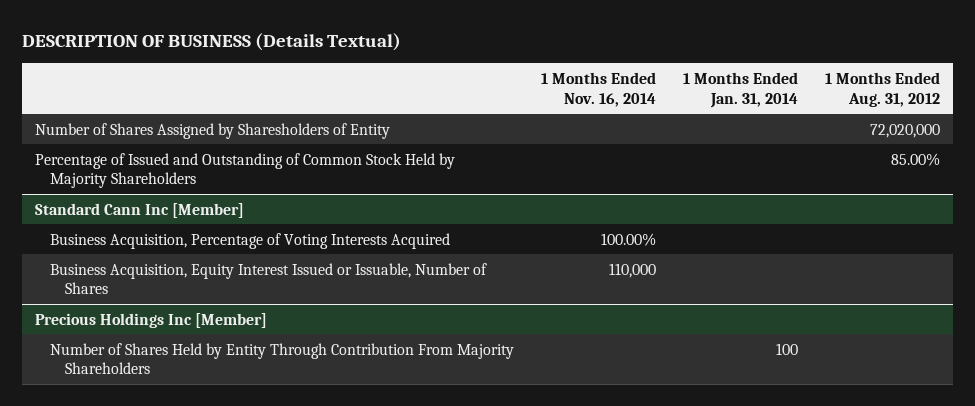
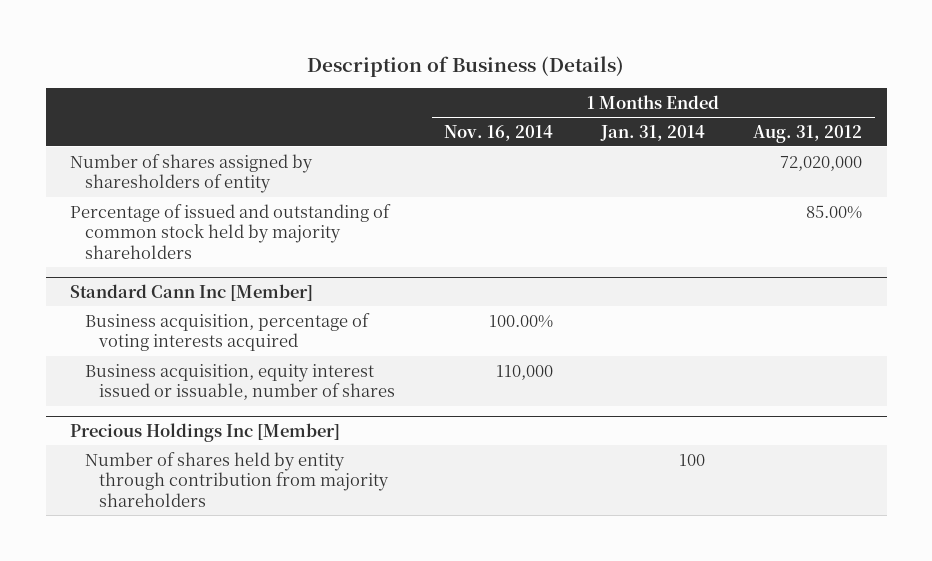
[21,33,401,52] DESCRIPTION OF BUSINESS (Details Textual) -> [307,55,625,77] Description of Business (Details)
[35,122,391,139] Number of Shares Assigned by Sharesholders of Entity -> [69,153,313,194] Number of shares assigned by sharesholders of entity
[35,152,456,189] Percentage of Issued and Outstanding of Common Stock Held by Majority Shareholders -> [69,203,391,260] Percentage of issued and outstanding of common stock held by majority shareholders
[50,232,451,249] Business Acquisition, Percentage of Voting Interests Acquired -> [84,312,370,352] Business acquisition, percentage of voting interests acquired
[50,262,488,295] Business Acquisition, Equity Interest Issued or Issuable, Number of Shares -> [84,363,396,401] Business acquisition, equity interest issued or issuable, number of shares
[50,342,515,375] Number of Shares Held by Entity Through Contribution From Majority Shareholders -> [84,451,390,508] Number of shares held by entity through contribution from majority shareholders

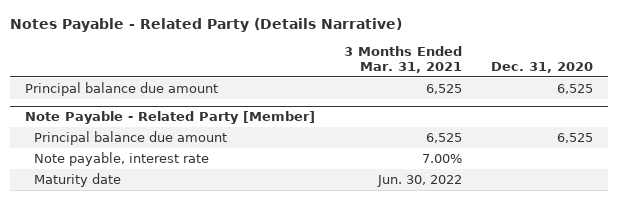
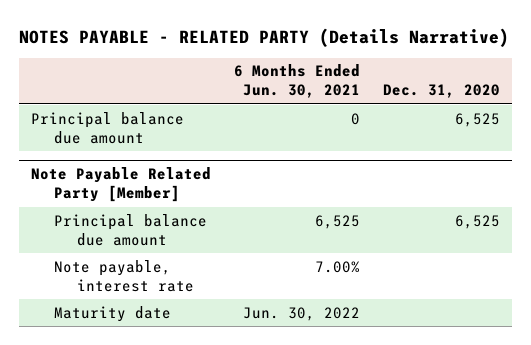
[9,18,402,33] Notes Payable - Related Party (Details Narrative) -> [19,27,510,47] NOTES PAYABLE - RELATED PARTY (Details Narrative)
[343,46,462,73] 3 Months Ended Mar. 31, 2021 -> none
none -> [233,64,360,99] 6 Months Ended Jun. 30, 2021
[24,111,315,125] Note Payable - Related Party [Member] -> [30,167,211,203] Note Payable Related Party [Member]

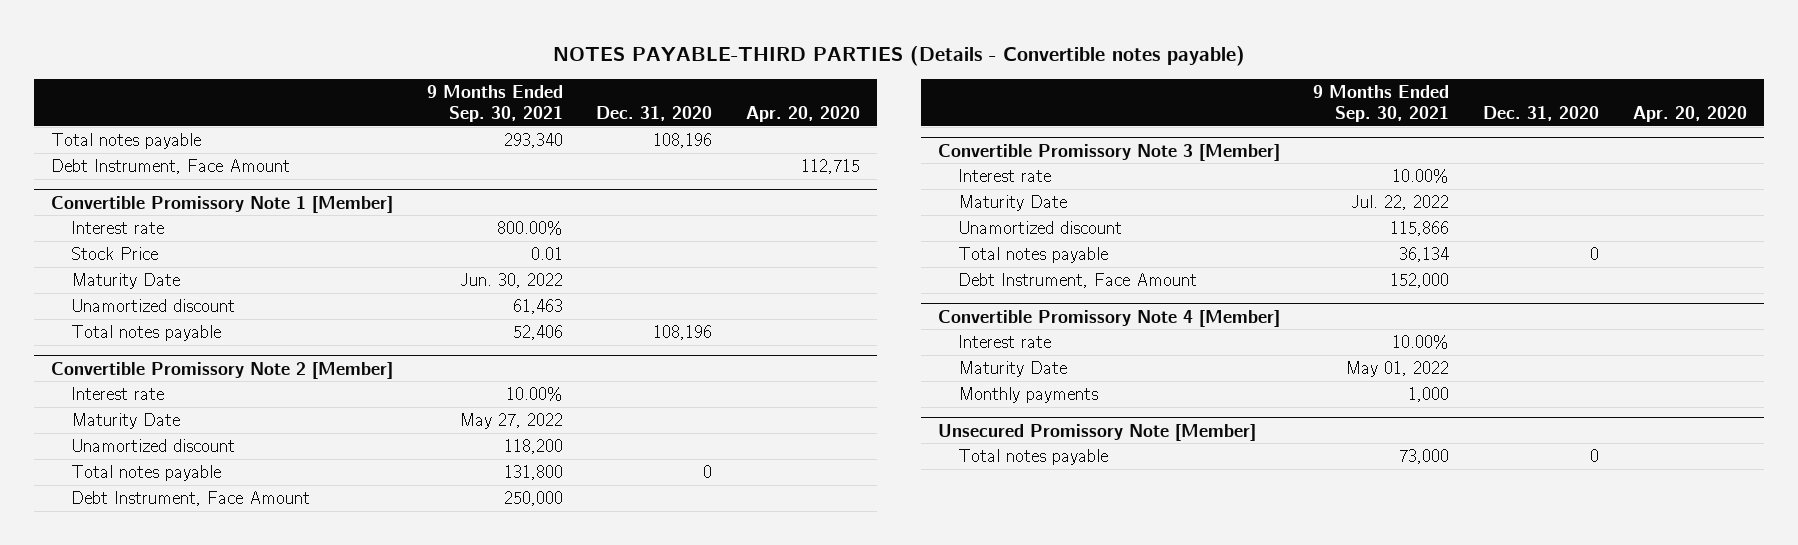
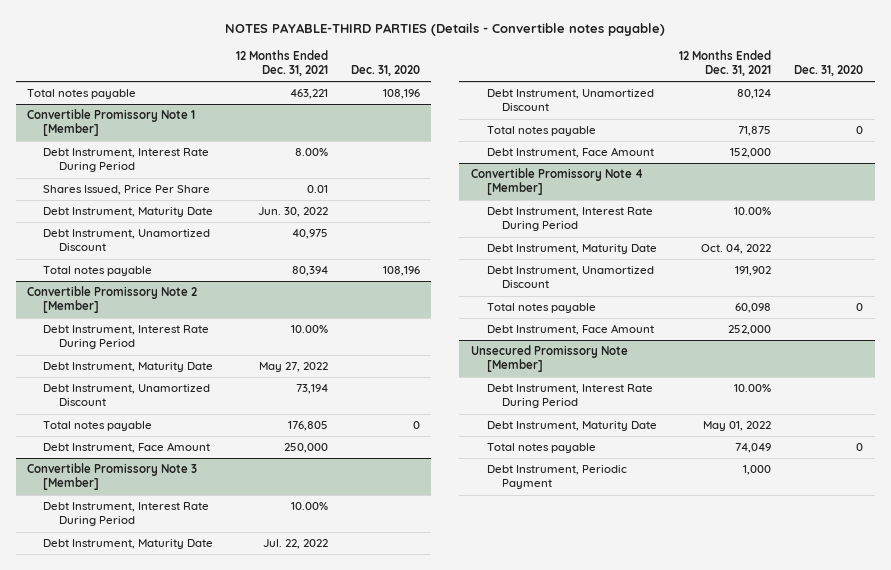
[426,85,563,122] 9 Months Ended Sep. 30, 2021 -> none
[746,105,861,122] Apr. 20, 2020 -> none
none -> [235,49,328,77] 12 Months Ended Dec. 31, 2021
[51,159,291,175] Debt Instrument, Face Amount -> none
[70,221,164,235] Interest rate -> [42,148,209,173] Debt Instrument, Interest Rate During Period
[70,247,158,261] Stock Price -> [42,185,210,196] Shares Issued, Price Per Share
[70,273,180,290] Maturity Date -> [42,207,213,218] Debt Instrument, Maturity Date
[70,299,235,313] Unamortized discount -> [42,229,210,252] Debt Instrument, Unamortized Discount
[70,387,164,401] Interest rate -> [42,325,209,350] Debt Instrument, Interest Rate During Period
[70,413,180,430] Maturity Date -> [42,362,213,373] Debt Instrument, Maturity Date
[70,439,235,453] Unamortized discount -> [42,384,210,407] Debt Instrument, Unamortized Discount
[957,169,1051,183] Interest rate -> [42,502,209,527] Debt Instrument, Interest Rate During Period
[957,195,1067,212] Maturity Date -> [42,539,213,550] Debt Instrument, Maturity Date
[957,221,1122,235] Unamortized discount -> [486,89,654,112] Debt Instrument, Unamortized Discount
[957,387,1098,404] Monthly payments -> none
[957,335,1051,349] Interest rate -> [486,207,653,232] Debt Instrument, Interest Rate During Period
[957,361,1067,378] Maturity Date -> [486,244,657,255] Debt Instrument, Maturity Date
none -> [486,266,654,289] Debt Instrument, Unamortized Discount
none -> [486,303,596,314] Total notes payable
none -> [486,324,654,336] Debt Instrument, Face Amount
none -> [486,384,653,409] Debt Instrument, Interest Rate During Period
none -> [486,421,657,432] Debt Instrument, Maturity Date
none -> [486,465,627,490] Debt Instrument, Periodic Payment

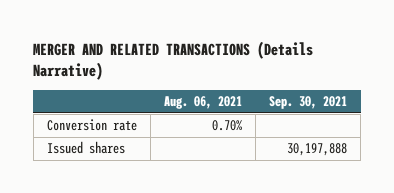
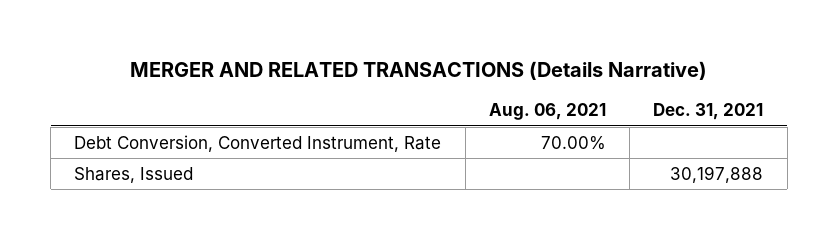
[269,96,348,110] Sep. 30, 2021 -> none
none -> [653,103,764,121] Dec. 31, 2021
[46,119,137,132] Conversion rate -> [74,134,442,152] Debt Conversion, Converted Instrument, Rate
[212,120,243,132] 0.70% -> [540,135,606,150] 70.00%
[46,141,125,155] Issued shares -> [74,166,194,183] Shares, Issued

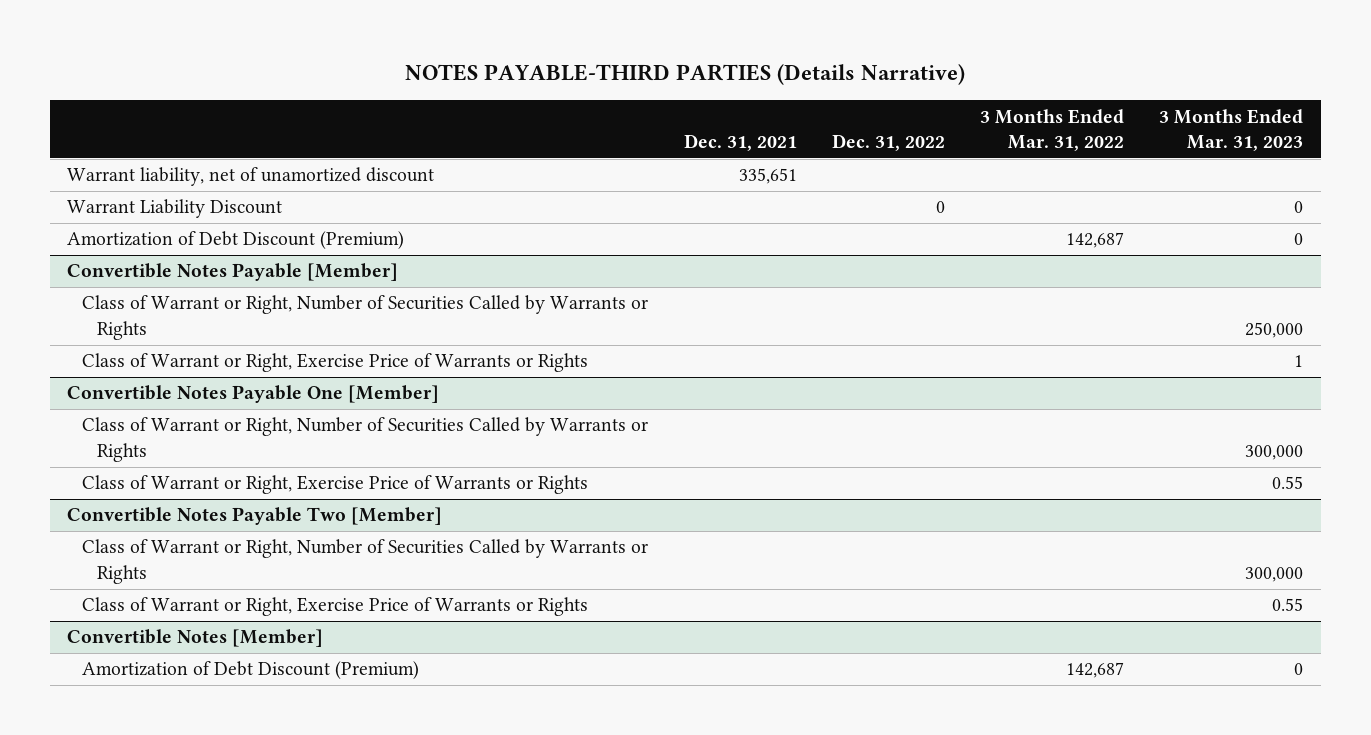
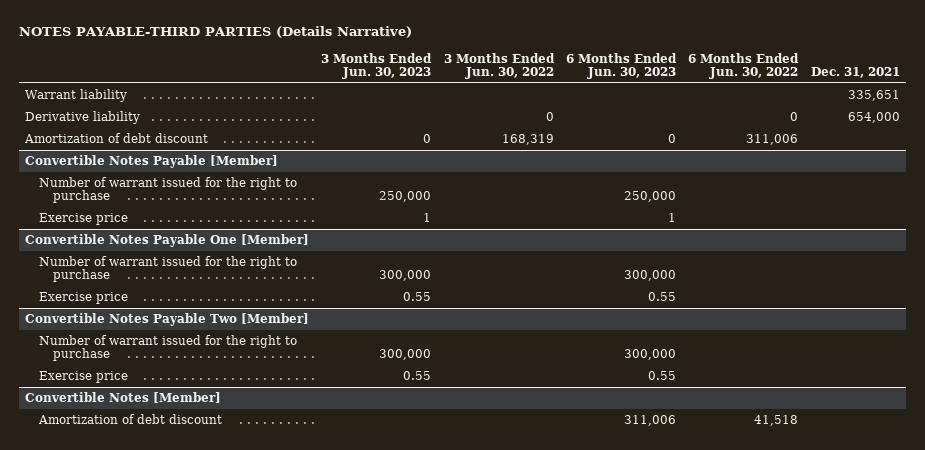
[831,134,945,152] Dec. 31, 2022 -> none
[979,108,1124,152] 3 Months Ended Mar. 31, 2022 -> none
[1159,108,1304,152] 3 Months Ended Mar. 31, 2023 -> none
none -> [321,52,433,79] 3 Months Ended Jun. 30, 2023
none -> [443,52,555,79] 3 Months Ended Jun. 30, 2022
none -> [566,52,678,79] 6 Months Ended Jun. 30, 2023
none -> [688,52,800,79] 6 Months Ended Jun. 30, 2022
[67,199,283,219] Warrant Liability Discount -> none
[67,167,435,187] Warrant liability, net of unamortized discount -> [24,88,127,102] Warrant liability
none -> [24,110,140,124] Derivative liability
[67,231,405,250] Amortization of Debt Discount (Premium) -> [23,132,208,143] Amortization of debt discount
[82,295,649,341] Class of Warrant or Right, Number of Securities Called by Warrants or Rights -> [39,176,298,204] Number of warrant issued for the right to purchase
[82,353,589,373] Class of Warrant or Right, Exercise Price of Warrants or Rights -> [39,212,129,225] Exercise price
[82,417,649,463] Class of Warrant or Right, Number of Securities Called by Warrants or Rights -> [39,255,298,283] Number of warrant issued for the right to purchase
[82,475,589,495] Class of Warrant or Right, Exercise Price of Warrants or Rights -> [39,291,129,304] Exercise price
[82,539,649,585] Class of Warrant or Right, Number of Securities Called by Warrants or Rights -> [39,334,298,362] Number of warrant issued for the right to purchase
[82,597,589,617] Class of Warrant or Right, Exercise Price of Warrants or Rights -> [39,370,129,383] Exercise price
[82,661,420,680] Amortization of Debt Discount (Premium) -> [38,413,223,424] Amortization of debt discount

